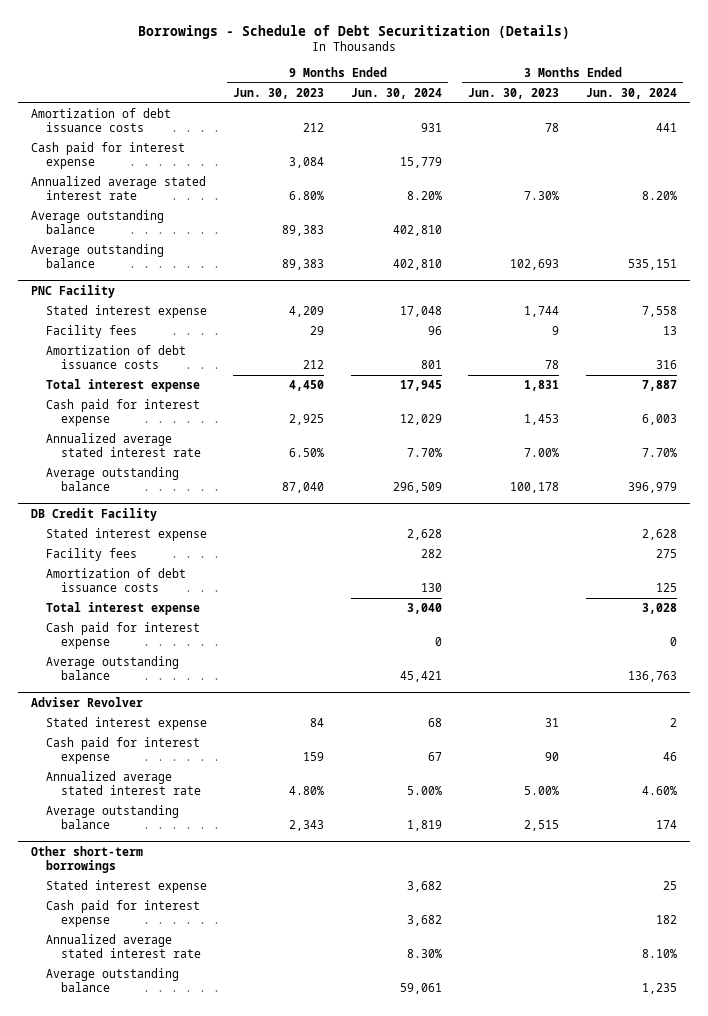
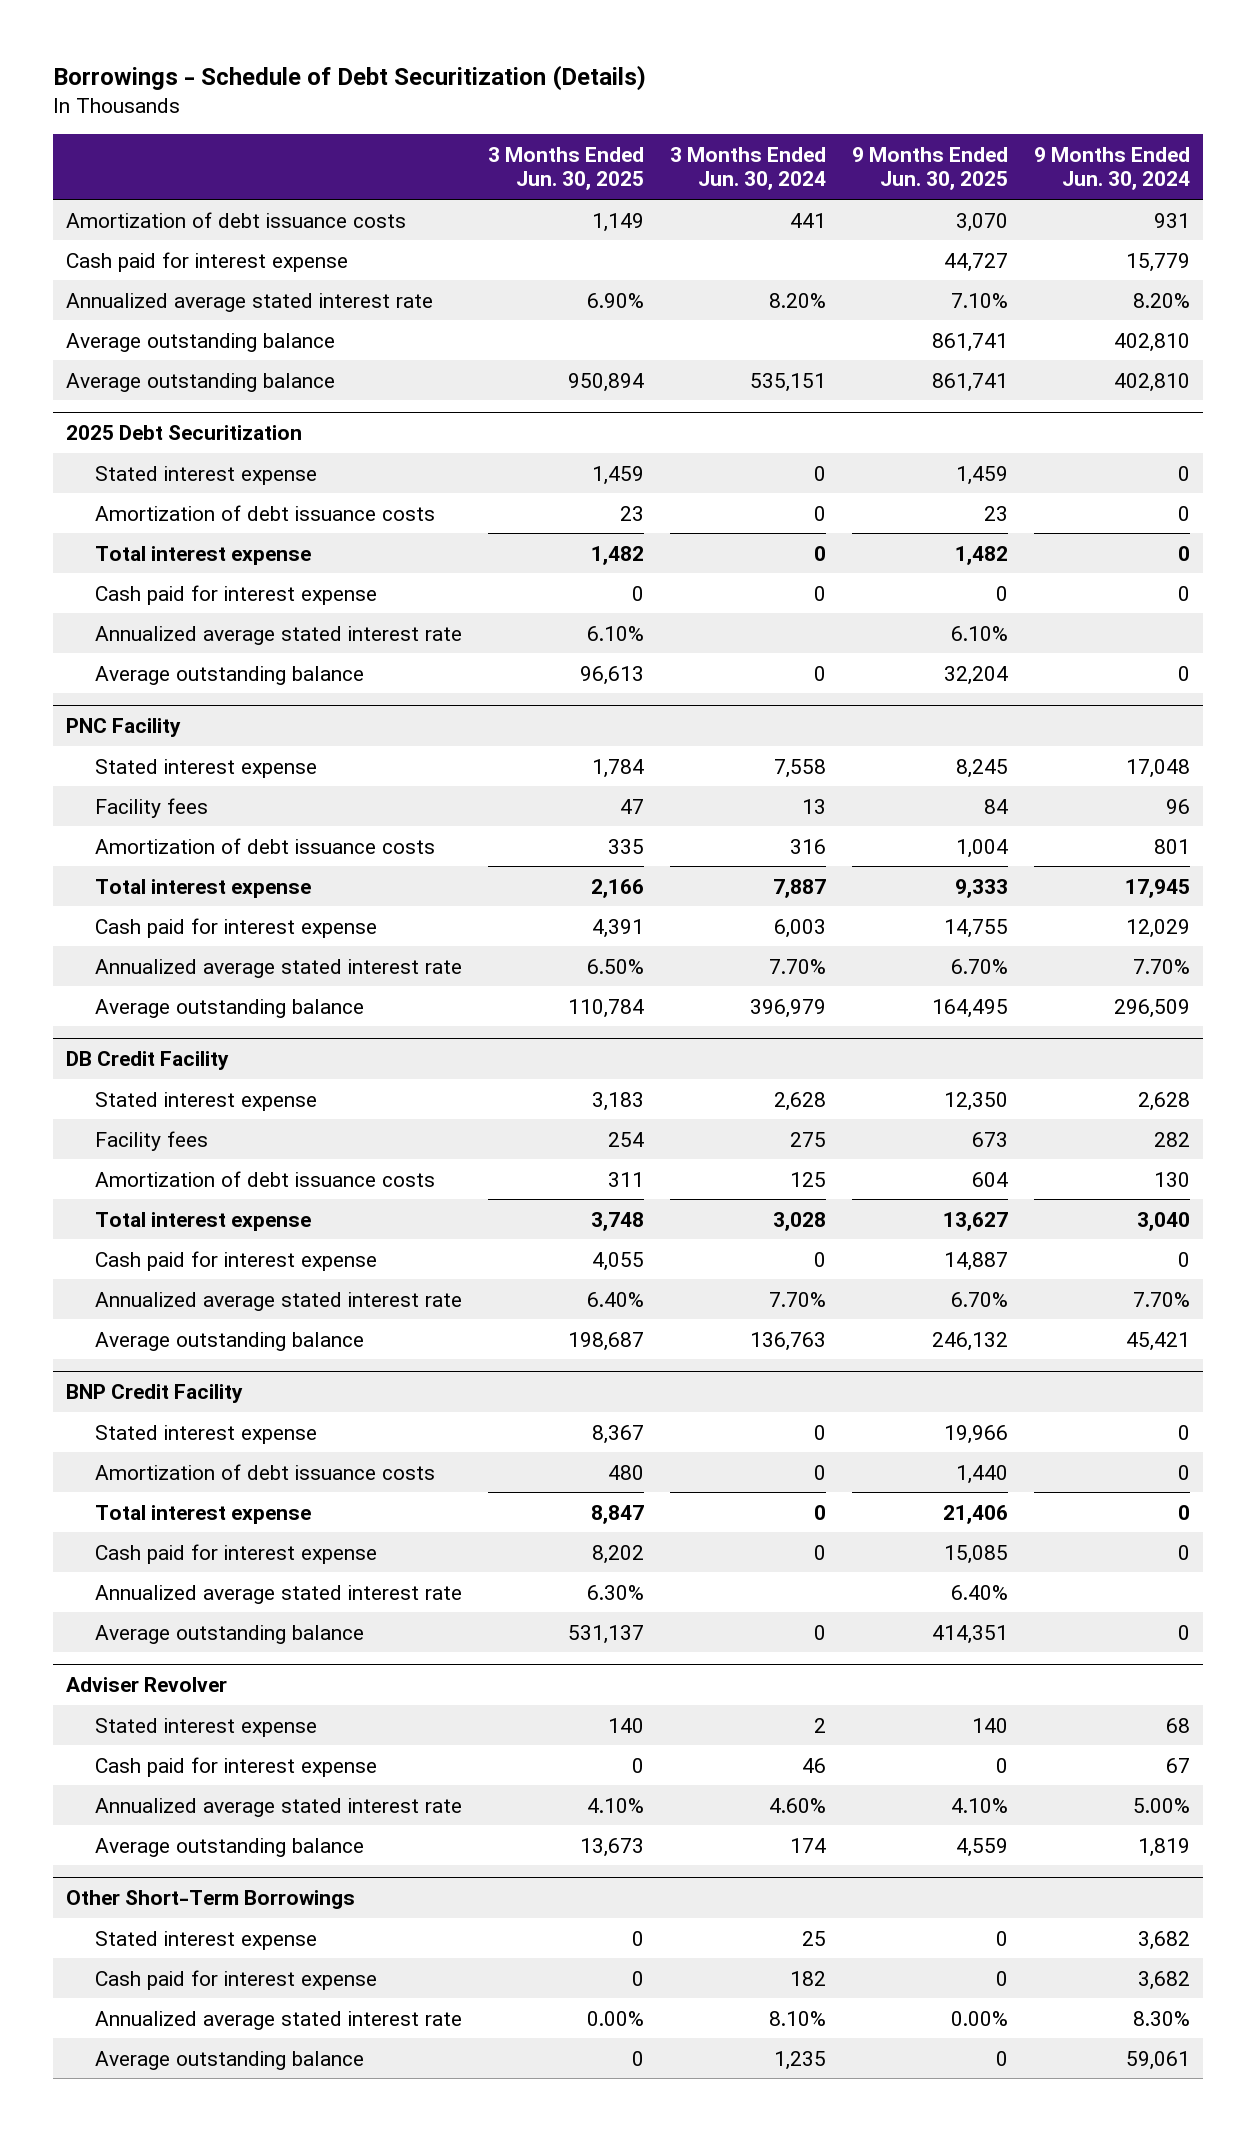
[233,87,325,99] Jun. 30, 2023 -> none
[468,87,560,99] Jun. 30, 2023 -> none
none -> [488,146,645,191] 3 Months Ended Jun. 30, 2025
none -> [852,146,1009,191] 9 Months Ended Jun. 30, 2025
none -> [65,424,302,440] 2025 Debt Securitization
none -> [94,465,317,485] Stated interest expense
none -> [94,504,435,521] Amortization of debt issuance costs
none -> [94,545,311,565] Total interest expense
none -> [94,584,377,605] Cash paid for interest expense
none -> [94,625,462,645] Annualized average stated interest rate
none -> [94,665,364,685] Average outstanding balance
none -> [94,1291,462,1311] Annualized average stated interest rate
none -> [65,1383,243,1403] BNP Credit Facility
none -> [94,1424,317,1444] Stated interest expense
none -> [94,1463,435,1480] Amortization of debt issuance costs
none -> [94,1504,311,1524] Total interest expense
none -> [94,1543,377,1564] Cash paid for interest expense
none -> [94,1584,462,1604] Annualized average stated interest rate
none -> [94,1624,364,1644] Average outstanding balance
[31,845,144,873] Other short-term borrowings -> [65,1889,355,1909] Other Short-Term Borrowings

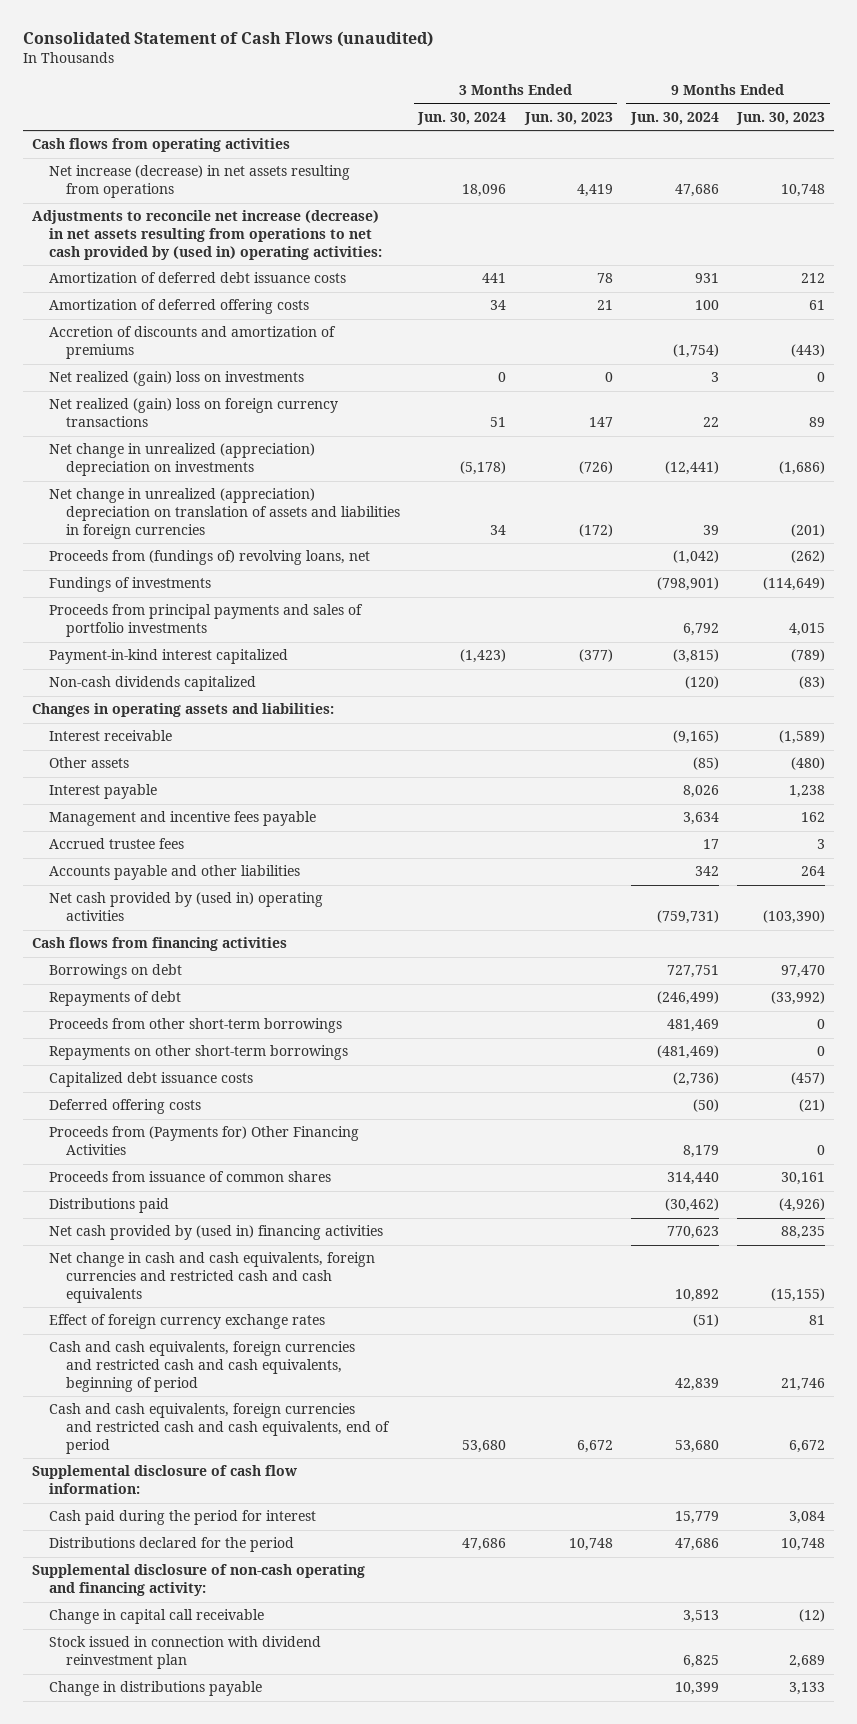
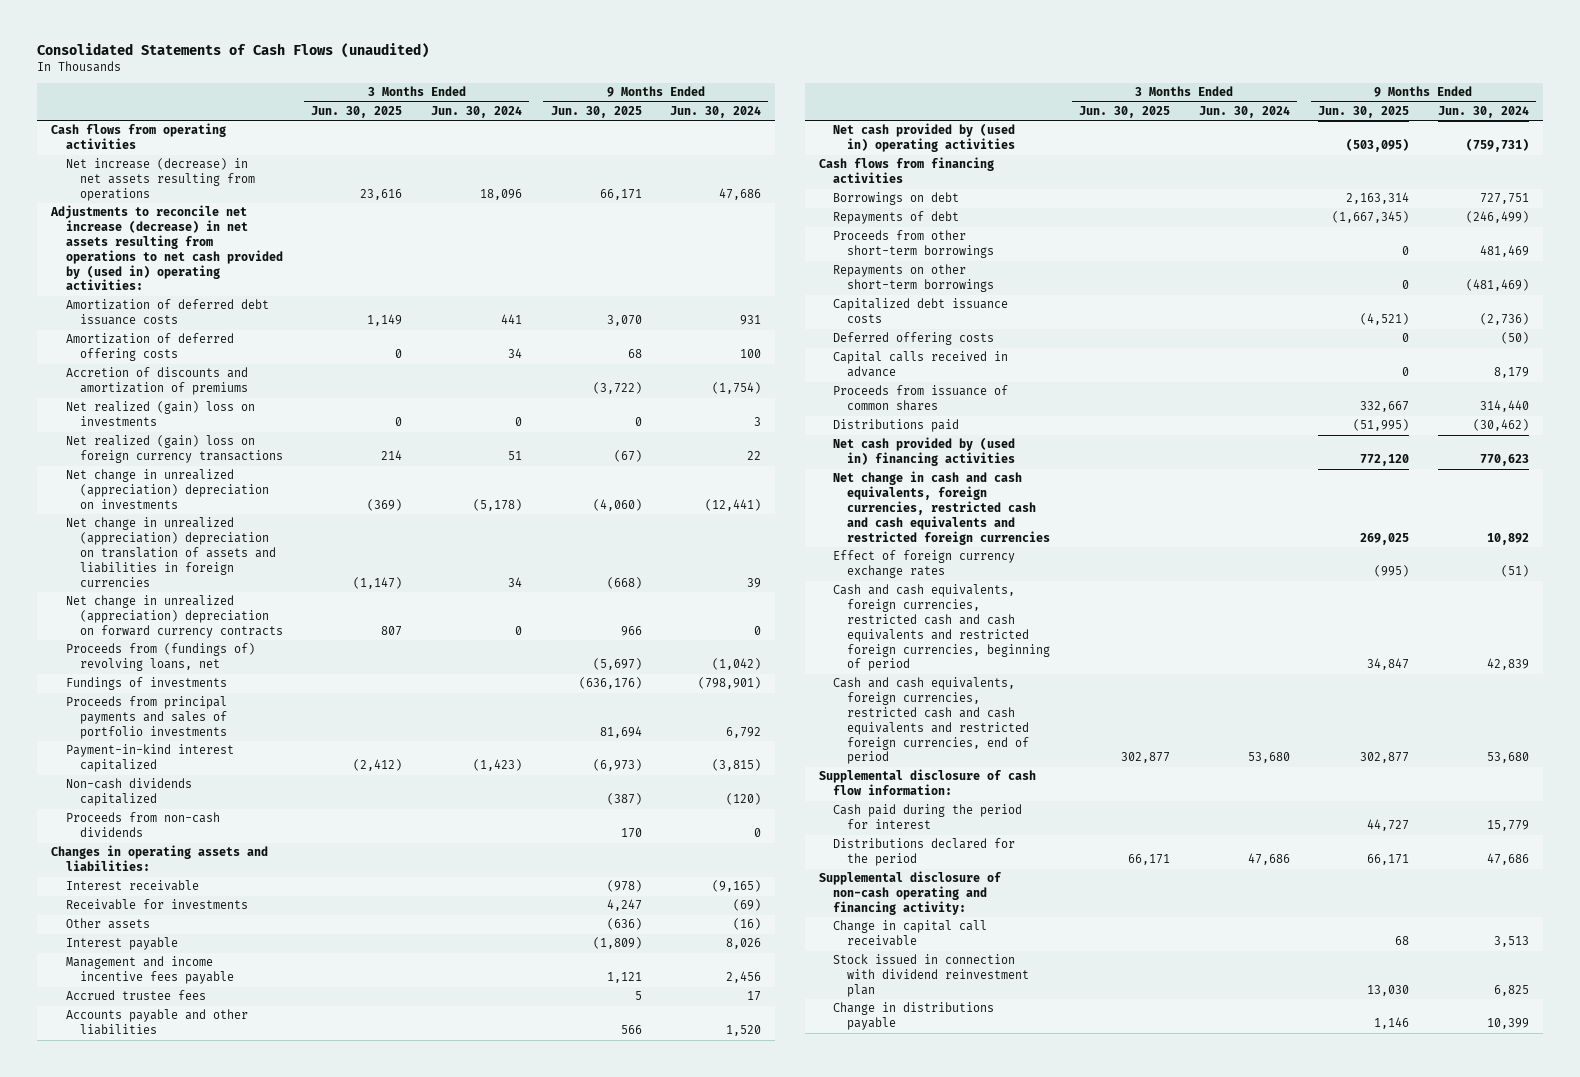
[22,31,433,48] Consolidated Statement of Cash Flows (unaudited) -> [36,43,429,59] Consolidated Statements of Cash Flows (unaudited)
[523,111,613,125] Jun. 30, 2023 -> none
[736,111,826,125] Jun. 30, 2023 -> none
none -> [311,105,403,118] Jun. 30, 2025
none -> [550,105,642,118] Jun. 30, 2025
none -> [65,595,283,639] Net change in unrealized (appreciation) depreciation on forward currency contracts
none -> [65,812,220,838] Proceeds from non-cash dividends
none -> [65,899,248,911] Receivable for investments
[692,757,719,771] (85) -> [733,918,762,931] (16)
[48,811,316,827] Management and incentive fees payable -> [65,956,234,985] Management and income incentive fees payable
[682,812,719,826] 3,634 -> [726,971,762,984] 2,456
[694,866,719,877] 342 -> [726,1025,762,1037] 1,520
[48,1126,359,1156] Proceeds from (Payments for) Other Financing Activities -> [833,351,1009,378] Capital calls received in advance
[48,1252,375,1303] Net change in cash and cash equivalents, foreign currencies and restricted cash and cash equivalents -> [833,471,1051,545] Net change in cash and cash equivalents, foreign currencies, restricted cash and cash equivalents and restricted foreign currencies
[48,1341,355,1392] Cash and cash equivalents, foreign currencies and restricted cash and cash equivalents, beginning of period -> [833,584,1051,672] Cash and cash equivalents, foreign currencies, restricted cash and cash equivalents and restricted foreign currencies, beginning of period
[48,1403,391,1454] Cash and cash equivalents, foreign currencies and restricted cash and cash equivalents, end of period -> [833,677,1030,765] Cash and cash equivalents, foreign currencies, restricted cash and cash equivalents and restricted foreign currencies, end of period

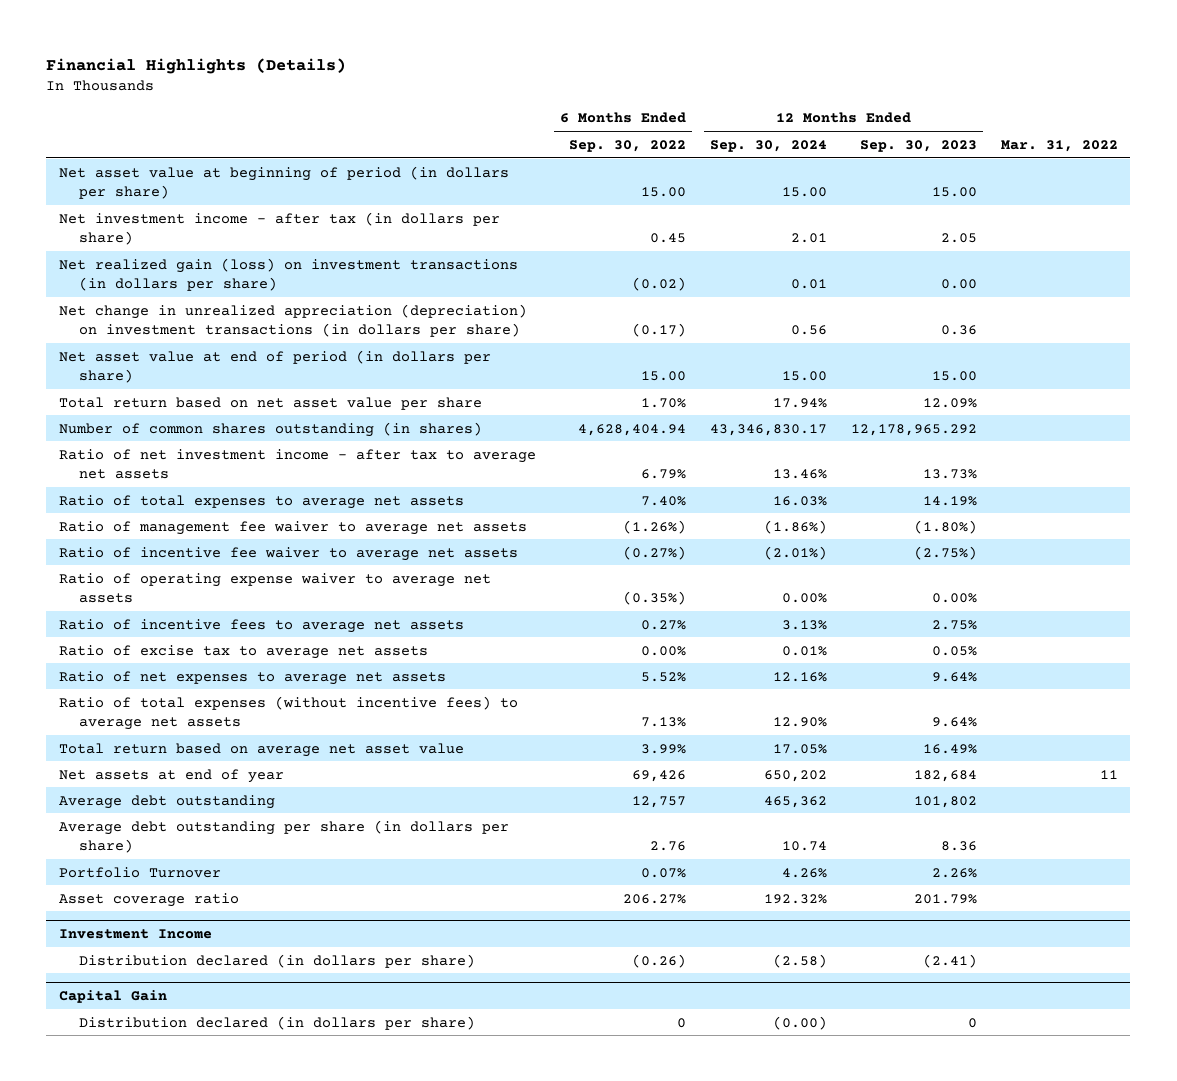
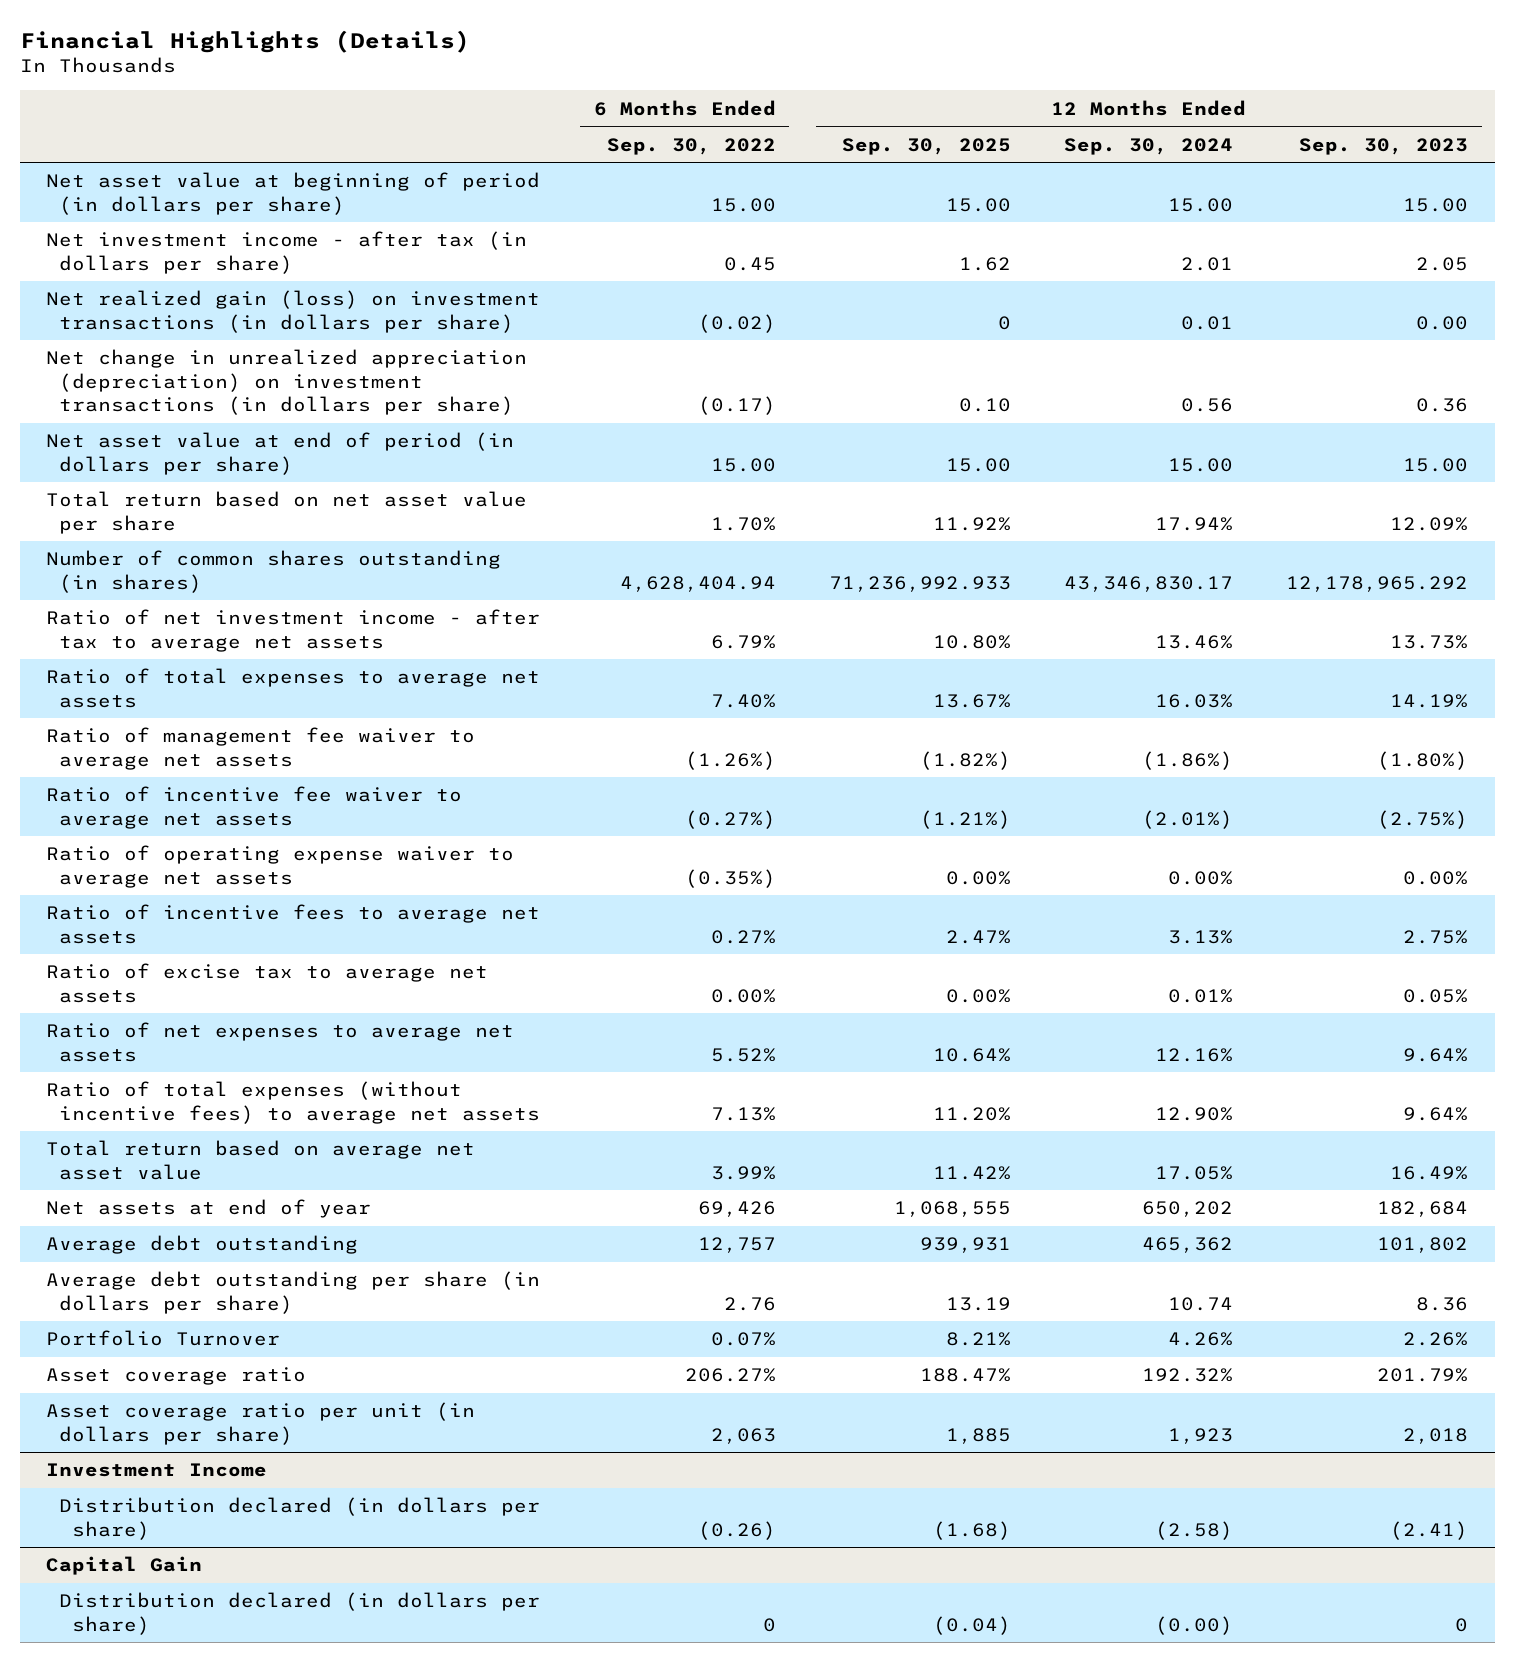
[1001,139,1119,152] Mar. 31, 2022 -> none
none -> [841,137,1011,155] Sep. 30, 2025
none -> [46,1402,476,1445] Asset coverage ratio per unit (in dollars per share)

